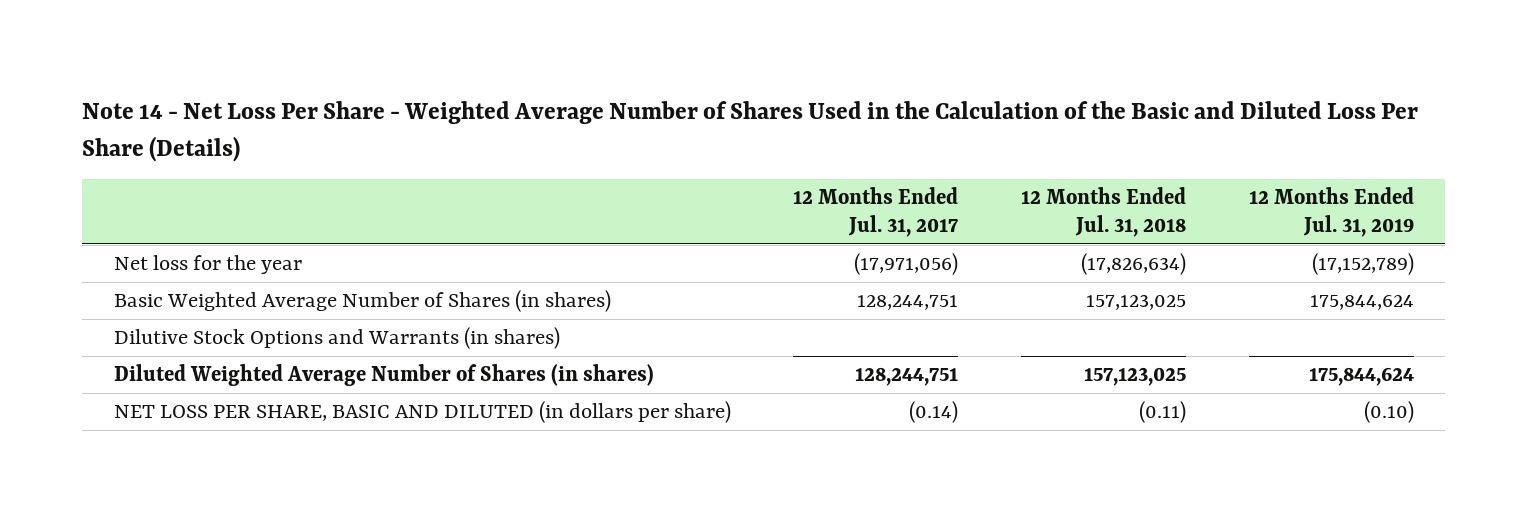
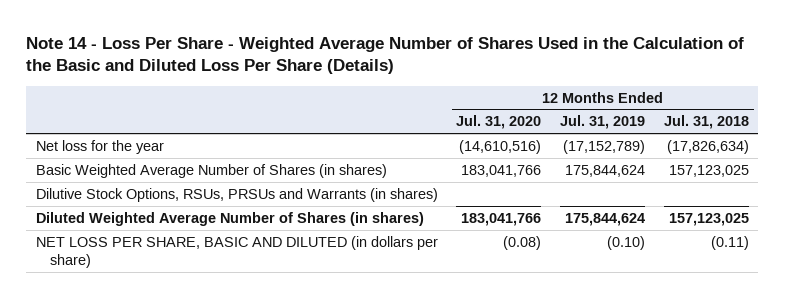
[82,100,1419,162] Note 14 - Net Loss Per Share - Weighted Average Number of Shares Used in the Calculation of the Basic and Diluted Loss Per Share (Details) -> [26,36,745,75] Note 14 - Loss Per Share - Weighted Average Number of Shares Used in the Calculation of the Basic and Diluted Loss Per Share (Details)
[793,187,959,238] 12 Months Ended Jul. 31, 2017 -> none
none -> [456,115,542,130] Jul. 31, 2020
[113,327,560,350] Dilutive Stock Options and Warrants (in shares) -> [35,187,438,202] Dilutive Stock Options, RSUs, PRSUs and Warrants (in shares)

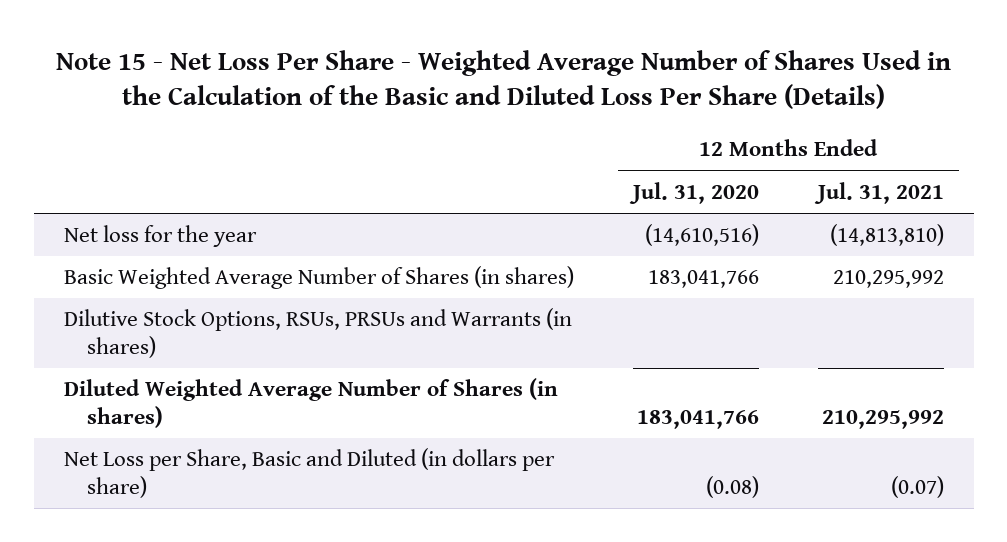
[26,36,745,75] Note 14 - Loss Per Share - Weighted Average Number of Shares Used in the Calculation of the Basic and Diluted Loss Per Share (Details) -> [55,49,951,110] Note 15 - Net Loss Per Share - Weighted Average Number of Shares Used in the Calculation of the Basic and Diluted Loss Per Share (Details)
[560,115,646,130] Jul. 31, 2019 -> none
[663,115,749,130] Jul. 31, 2018 -> none
none -> [813,181,944,204] Jul. 31, 2021
[35,235,438,269] NET LOSS PER SHARE, BASIC AND DILUTED (in dollars per share) -> [63,448,555,498] Net Loss per Share, Basic and Diluted (in dollars per share)

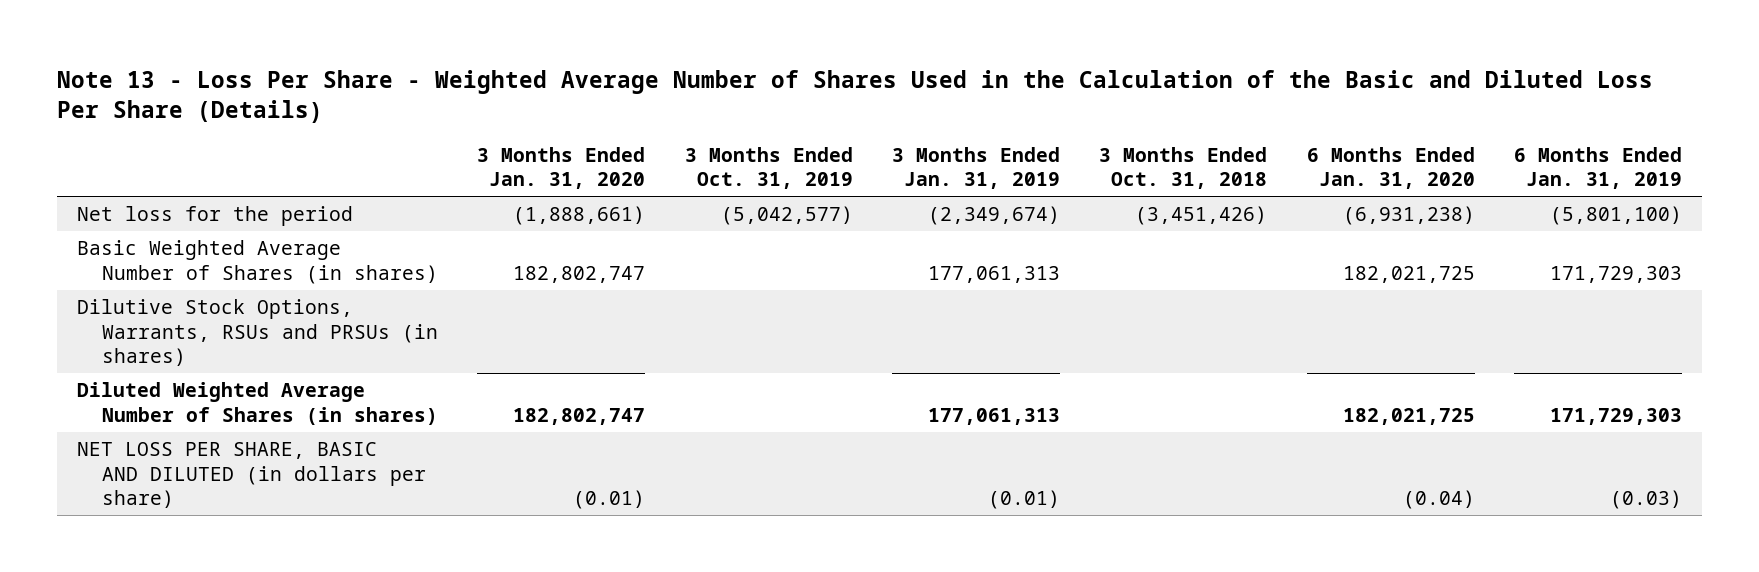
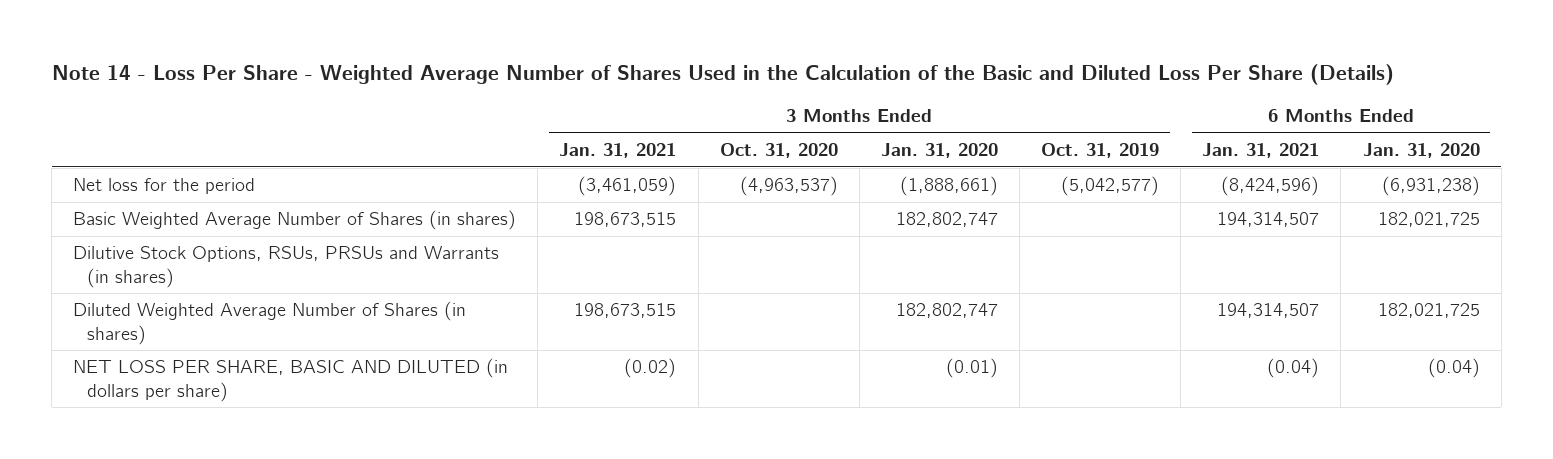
[57,69,1654,123] Note 13 - Loss Per Share - Weighted Average Number of Shares Used in the Calculation of the Basic and Diluted Loss Per Share (Details) -> [51,64,1394,86] Note 14 - Loss Per Share - Weighted Average Number of Shares Used in the Calculation of the Basic and Diluted Loss Per Share (Details)
[891,146,1060,190] 3 Months Ended Jan. 31, 2019 -> none
[1099,146,1268,190] 3 Months Ended Oct. 31, 2018 -> none
[1514,146,1683,190] 6 Months Ended Jan. 31, 2019 -> none
none -> [559,143,677,159] Jan. 31, 2021
none -> [719,143,838,159] Oct. 31, 2020
none -> [1202,143,1320,159] Jan. 31, 2021
[76,299,438,367] Dilutive Stock Options, Warrants, RSUs and PRSUs (in shares) -> [73,246,500,288] Dilutive Stock Options, RSUs, PRSUs and Warrants (in shares)

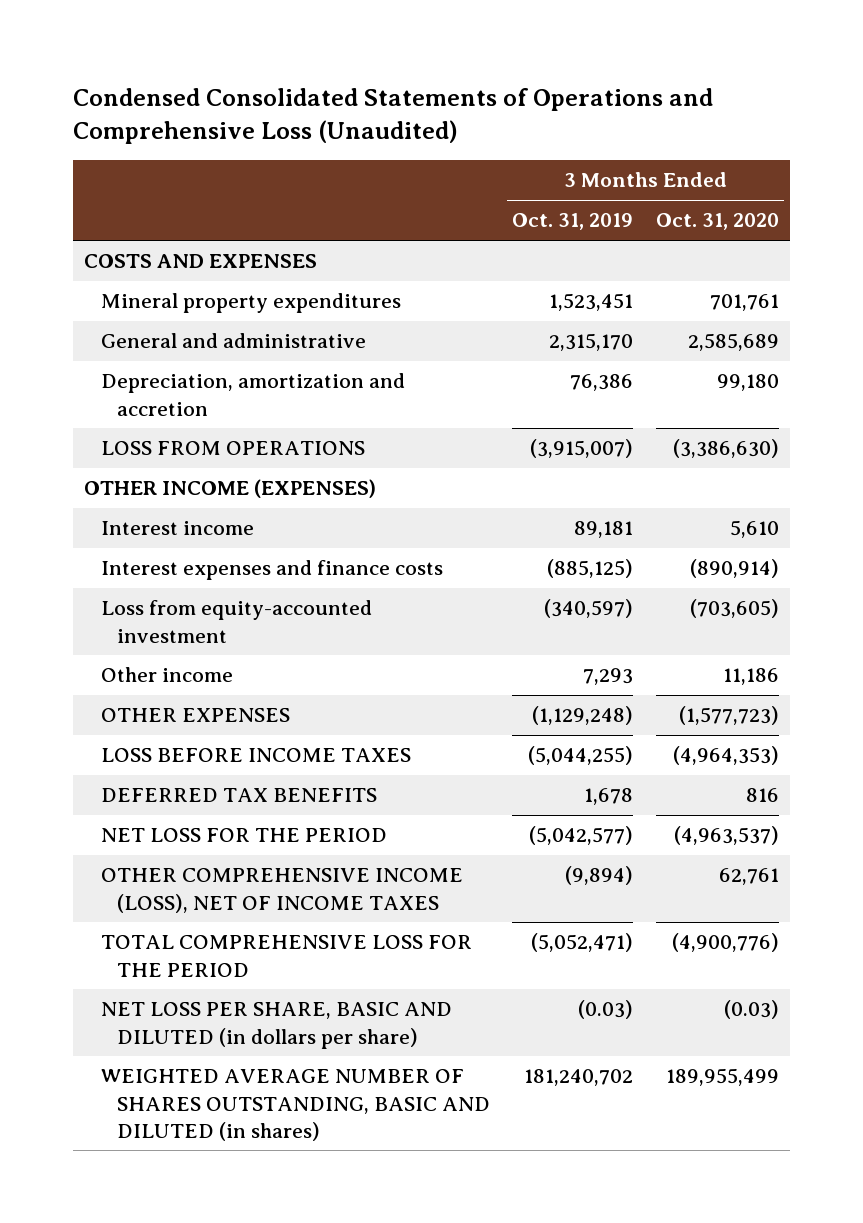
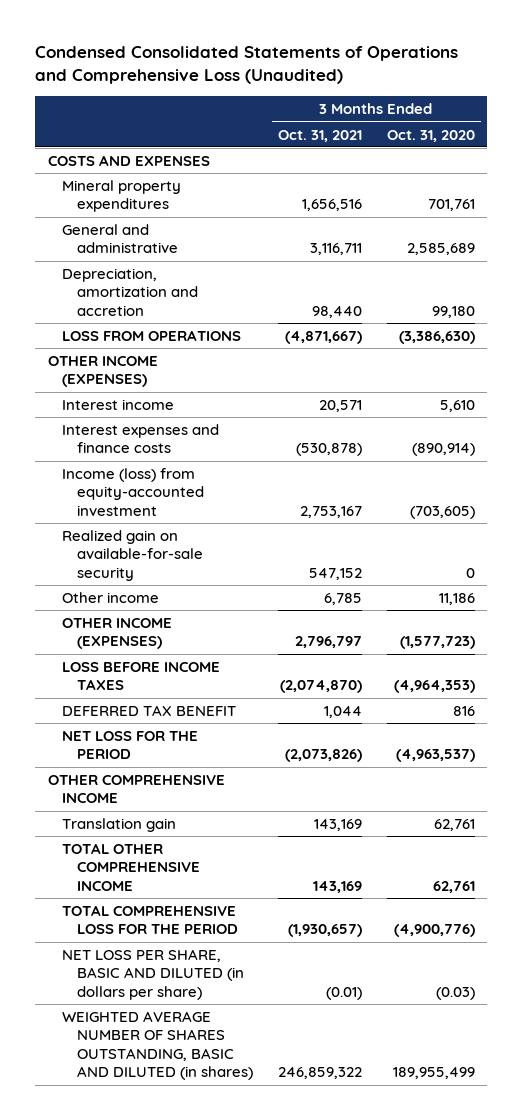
[512,213,634,231] Oct. 31, 2019 -> none
none -> [277,129,362,142] Oct. 31, 2021
[100,600,372,643] Loss from equity-accounted investment -> [62,467,204,516] Income (loss) from equity-accounted investment
none -> [62,529,203,581] Realized gain on available-for-sale security
[100,708,290,723] OTHER EXPENSES -> [62,617,173,650] OTHER INCOME (EXPENSES)
[100,788,377,803] DEFERRED TAX BENEFITS -> [62,704,237,716] DEFERRED TAX BENEFIT
none -> [47,774,225,804] OTHER COMPREHENSIVE INCOME
none -> [62,817,177,832] Translation gain
[100,868,463,913] OTHER COMPREHENSIVE INCOME (LOSS), NET OF INCOME TAXES -> [62,842,200,891] TOTAL OTHER COMPREHENSIVE INCOME

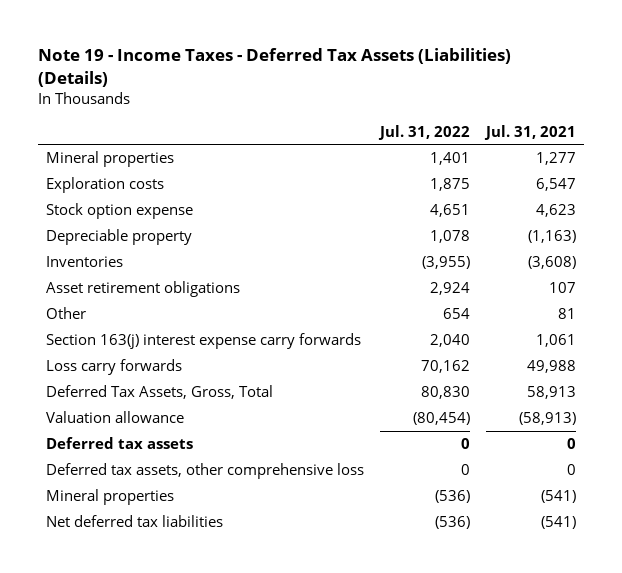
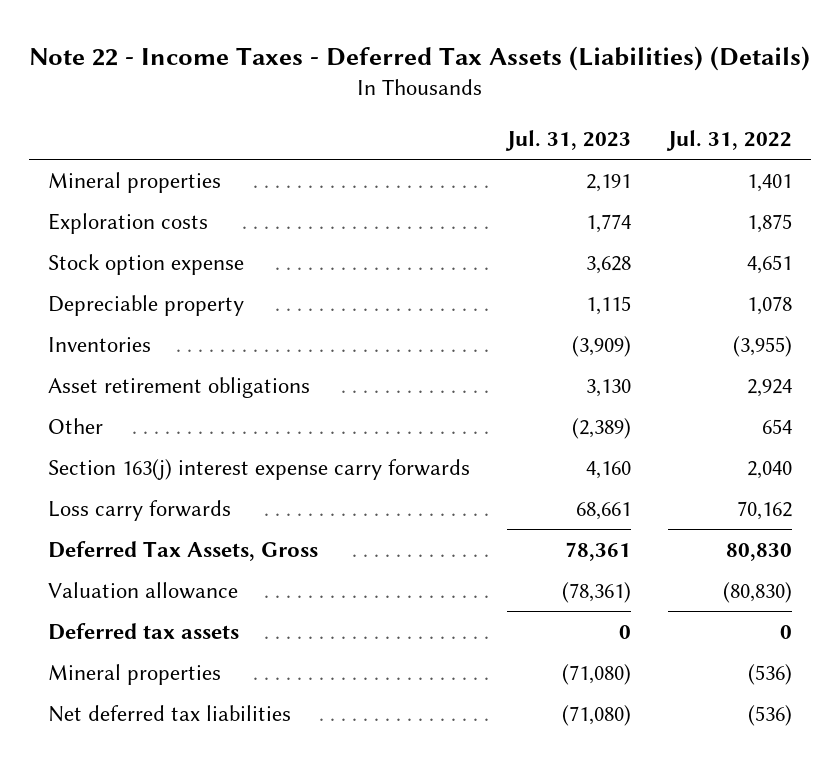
[38,48,512,87] Note 19 - Income Taxes - Deferred Tax Assets (Liabilities) (Details) -> [29,45,811,71] Note 22 - Income Taxes - Deferred Tax Assets (Liabilities) (Details)
[483,124,576,140] Jul. 31, 2021 -> none
none -> [505,130,632,152] Jul. 31, 2023
[46,385,274,400] Deferred Tax Assets, Gross, Total -> [48,540,319,561] Deferred Tax Assets, Gross
[412,412,470,426] (80,454) -> [723,581,793,603] (80,830)
[46,463,365,480] Deferred tax assets, other comprehensive loss -> none

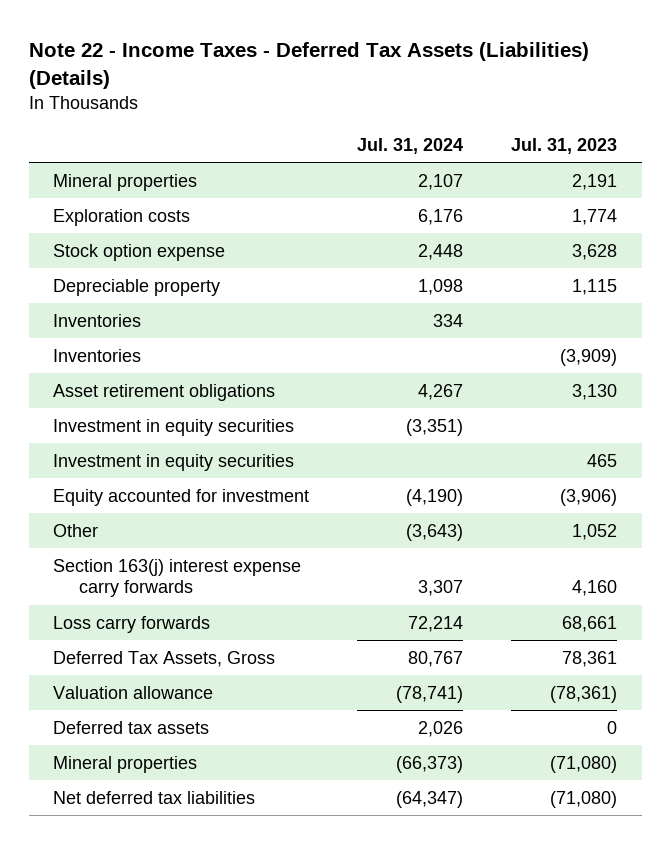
[666,130,793,152] Jul. 31, 2022 -> none
none -> [357,137,464,154] Jul. 31, 2024
none -> [52,313,141,327] Inventories
none -> [52,418,294,436] Investment in equity securities
none -> [52,453,294,471] Investment in equity securities
none -> [52,488,309,506] Equity accounted for investment
[572,417,632,439] (2,389) -> [572,523,618,540] 1,052

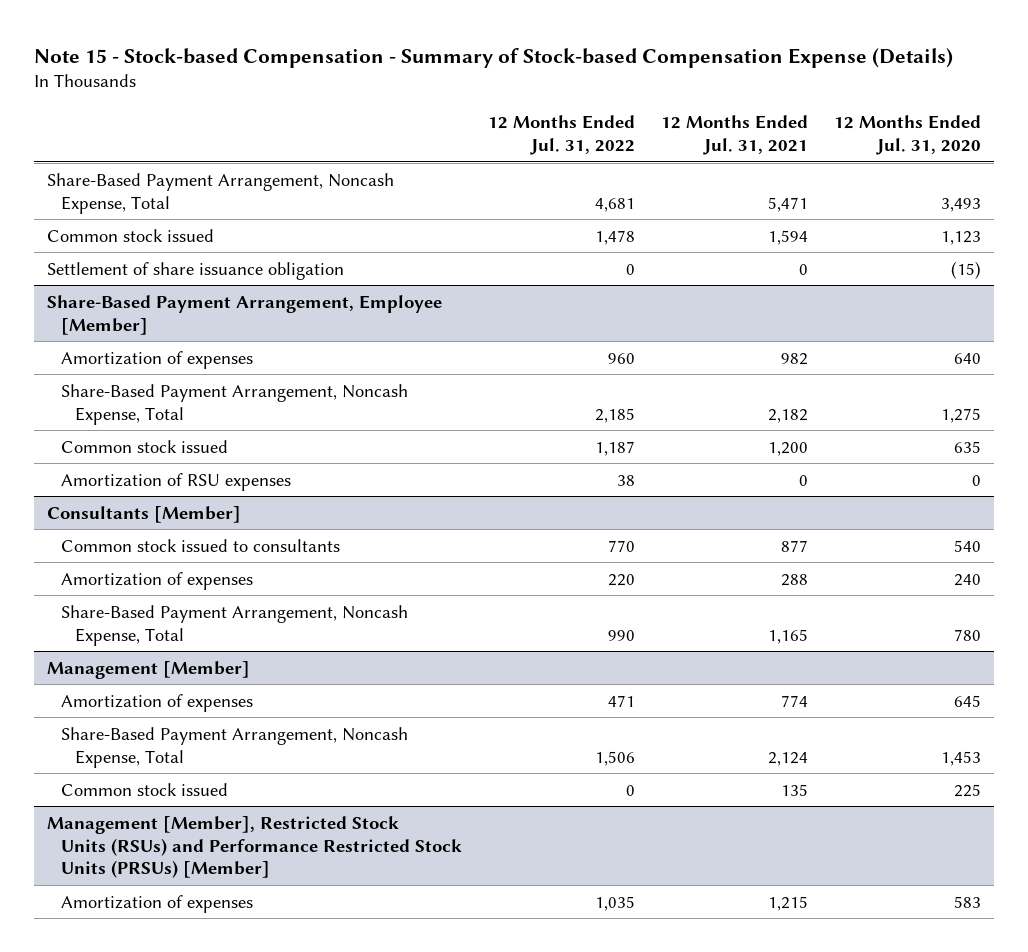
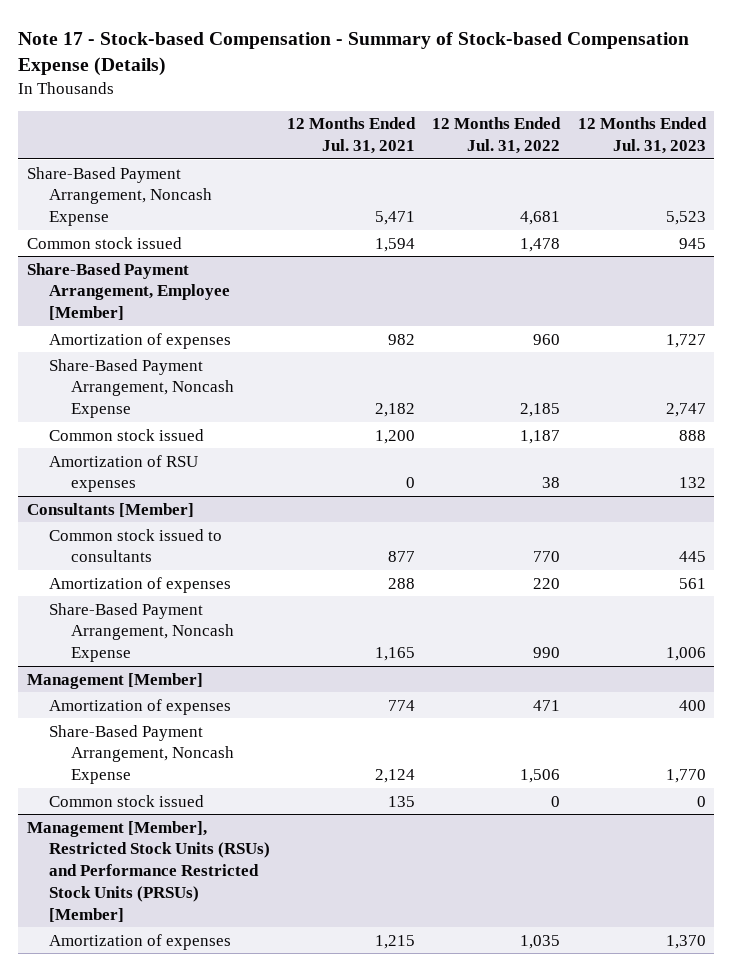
[34,47,954,68] Note 15 - Stock-based Compensation - Summary of Stock-based Compensation Expense (Details) -> [18,31,690,76] Note 17 - Stock-based Compensation - Summary of Stock-based Compensation Expense (Details)
[833,115,981,156] 12 Months Ended Jul. 31, 2020 -> none
none -> [577,117,707,155] 12 Months Ended Jul. 31, 2023
[47,172,395,214] Share-Based Payment Arrangement, Noncash Expense, Total -> [27,166,212,227] Share-Based Payment Arrangement, Noncash Expense
[47,261,345,280] Settlement of share issuance obligation -> none
[61,383,409,425] Share-Based Payment Arrangement, Noncash Expense, Total -> [48,358,234,419] Share-Based Payment Arrangement, Noncash Expense
[61,604,409,646] Share-Based Payment Arrangement, Noncash Expense, Total -> [48,602,234,663] Share-Based Payment Arrangement, Noncash Expense
[61,726,409,768] Share-Based Payment Arrangement, Noncash Expense, Total -> [48,724,234,785] Share-Based Payment Arrangement, Noncash Expense

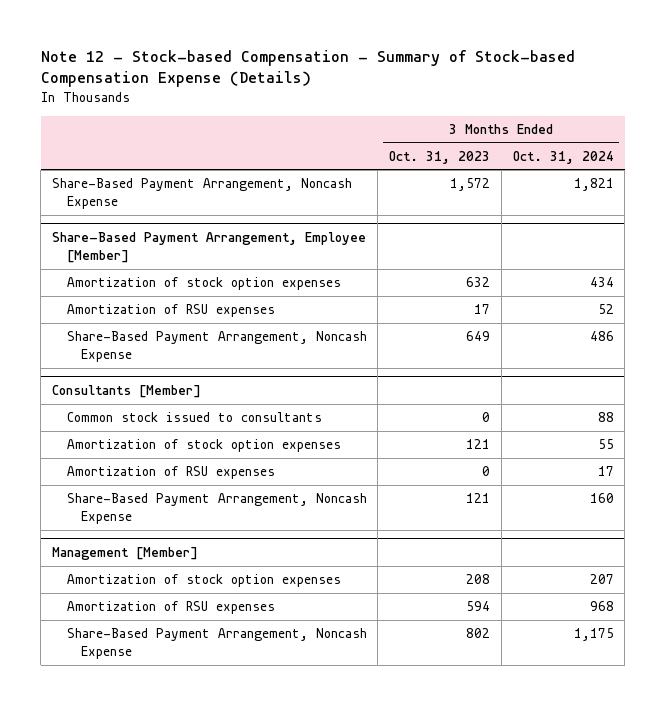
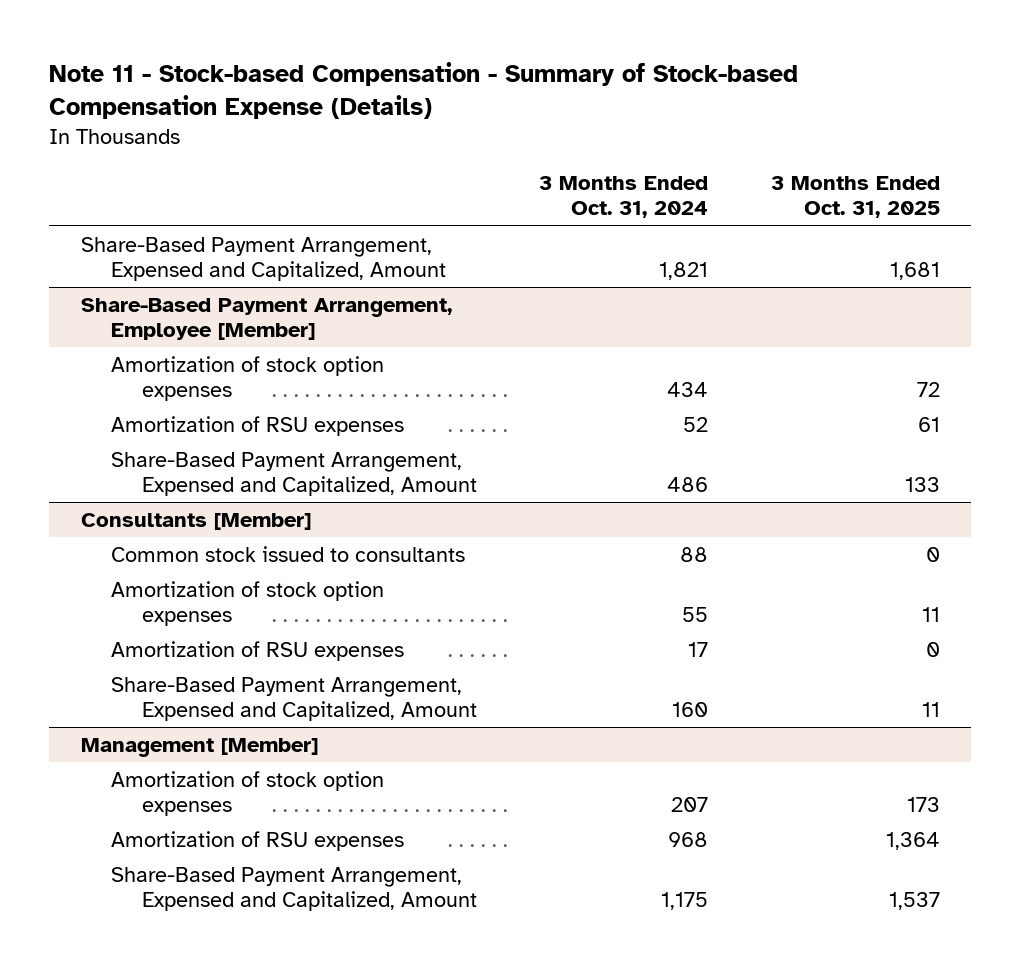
[40,49,575,88] Note 12 - Stock-based Compensation - Summary of Stock-based Compensation Expense (Details) -> [49,62,799,120] Note 11 - Stock-based Compensation - Summary of Stock-based Compensation Expense (Details)
[389,150,491,164] Oct. 31, 2023 -> none
none -> [770,176,940,219] 3 Months Ended Oct. 31, 2025
[51,178,352,210] Share-Based Payment Arrangement, Noncash Expense -> [80,236,447,281] Share-Based Payment Arrangement, Expensed and Capitalized, Amount
[66,331,367,363] Share-Based Payment Arrangement, Noncash Expense -> [111,451,477,496] Share-Based Payment Arrangement, Expensed and Capitalized, Amount
[66,493,367,525] Share-Based Payment Arrangement, Noncash Expense -> none
none -> [111,676,477,721] Share-Based Payment Arrangement, Expensed and Capitalized, Amount
[66,628,367,660] Share-Based Payment Arrangement, Noncash Expense -> [111,866,477,911] Share-Based Payment Arrangement, Expensed and Capitalized, Amount

